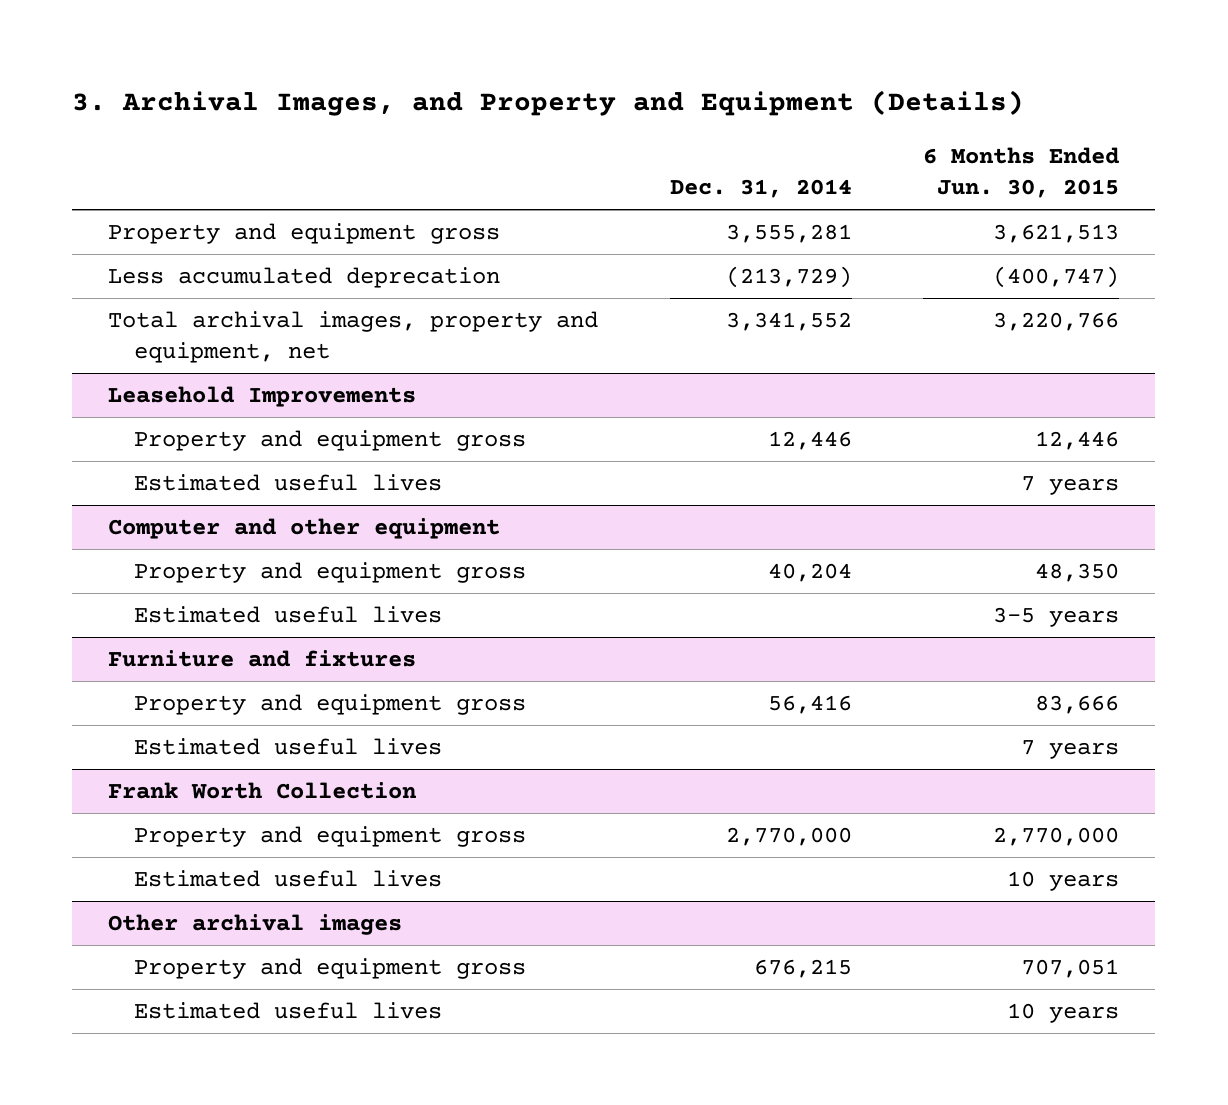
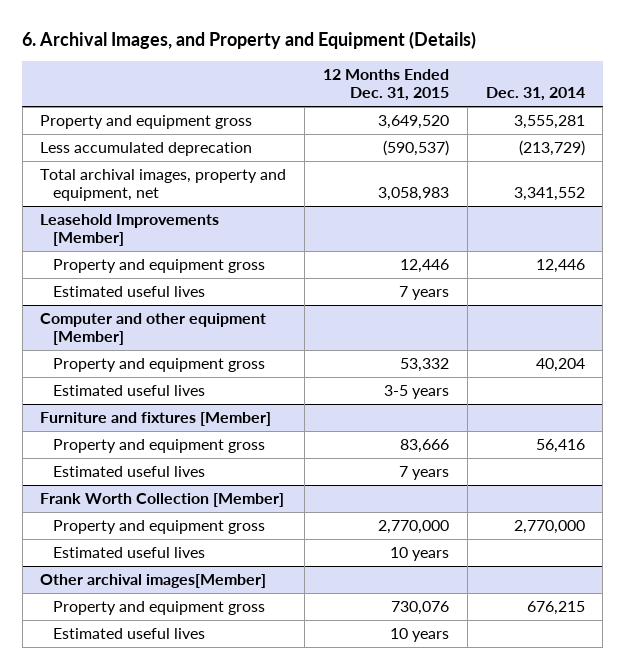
[72,89,1025,116] 3. Archival Images, and Property and Equipment (Details) -> [22,30,477,49] 6. Archival Images, and Property and Equipment (Details)
[923,147,1120,199] 6 Months Ended Jun. 30, 2015 -> none
none -> [322,69,449,102] 12 Months Ended Dec. 31, 2015
[108,386,417,408] Leasehold Improvements -> [40,214,220,246] Leasehold Improvements [Member]
[108,518,501,540] Computer and other equipment -> [40,313,267,345] Computer and other equipment [Member]
[108,650,417,668] Furniture and fixtures -> [40,412,272,427] Furniture and fixtures [Member]
[108,782,418,800] Frank Worth Collection -> [40,493,285,508] Frank Worth Collection [Member]
[108,914,403,936] Other archival images -> [40,574,267,589] Other archival images[Member]

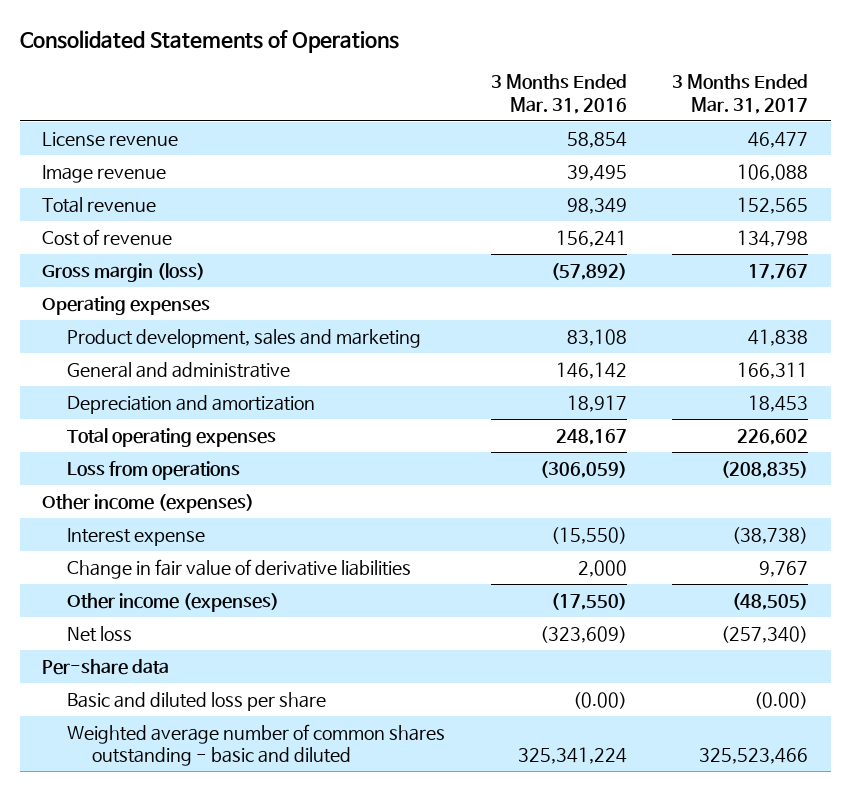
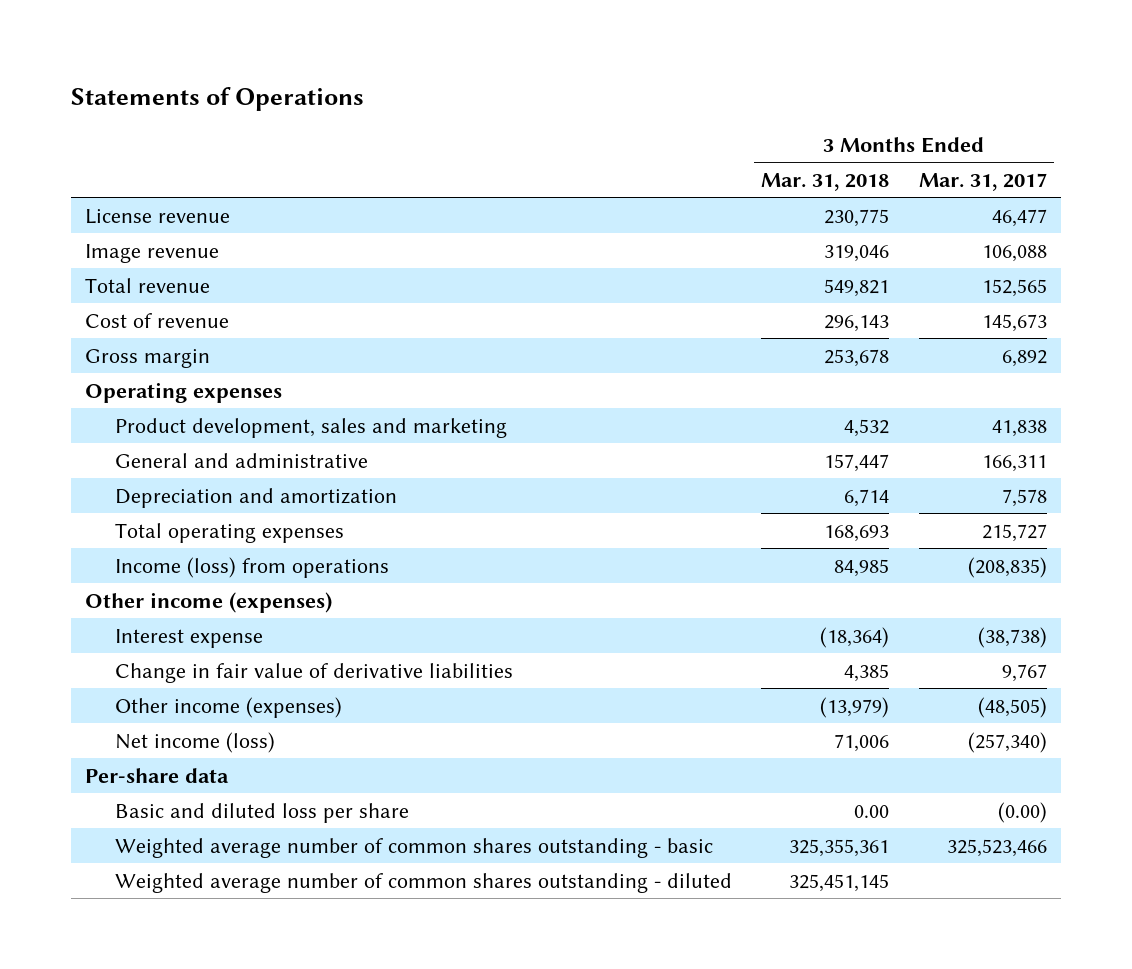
[19,30,399,54] Consolidated Statements of Operations -> [70,87,364,112] Statements of Operations
[490,74,627,114] 3 Months Ended Mar. 31, 2016 -> none
none -> [761,172,890,191] Mar. 31, 2018
[737,229,809,247] 134,798 -> [981,313,1047,332] 145,673
[42,262,206,282] Gross margin (loss) -> [85,348,211,368] Gross margin
[748,263,809,280] 17,767 -> [1001,349,1047,367] 6,892
[748,394,809,412] 18,453 -> [1001,488,1047,507] 7,578
[737,428,809,445] 226,602 -> [981,523,1047,542] 215,727
[67,460,241,480] Loss from operations -> [115,556,390,578] Income (loss) from operations
[67,625,133,642] Net loss -> [115,731,276,753] Net income (loss)
[67,723,446,767] Weighted average number of common shares outstanding - basic and diluted -> [115,837,714,858] Weighted average number of common shares outstanding - basic
none -> [115,872,733,893] Weighted average number of common shares outstanding - diluted

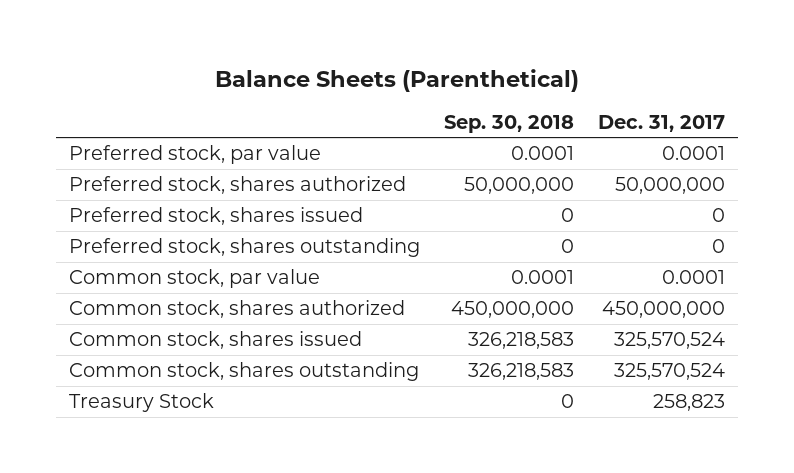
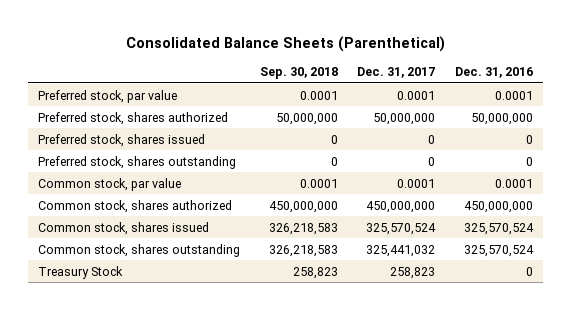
[214,68,579,92] Balance Sheets (Parenthetical) -> [125,35,445,52] Consolidated Balance Sheets (Parenthetical)
none -> [455,66,534,78] Dec. 31, 2016
[614,363,726,381] 325,570,524 -> [366,244,436,257] 325,441,032
[560,394,574,409] 0 -> [292,266,338,279] 258,823

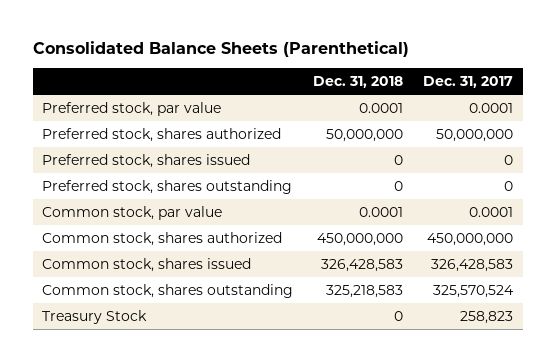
[259,66,338,79] Sep. 30, 2018 -> none
[455,66,534,78] Dec. 31, 2016 -> none
none -> [313,76,404,89] Dec. 31, 2018
[366,222,437,235] 325,570,524 -> [431,258,514,272] 326,428,583
[366,244,436,257] 325,441,032 -> [433,284,515,298] 325,570,524

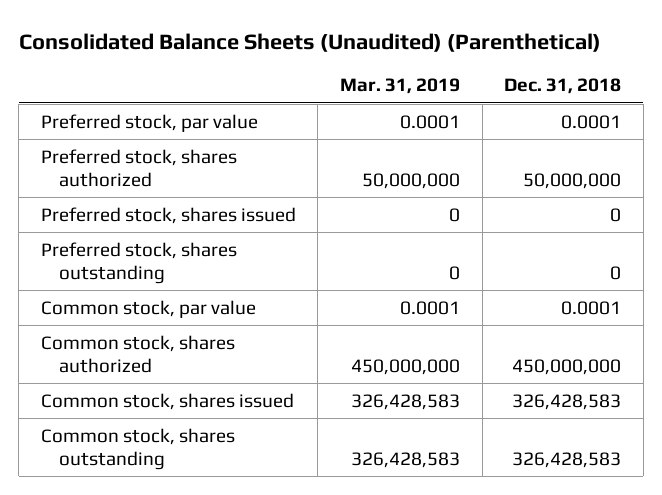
[32,41,409,58] Consolidated Balance Sheets (Parenthetical) -> [18,32,601,52] Consolidated Balance Sheets (Unaudited) (Parenthetical)
[423,76,514,89] Dec. 31, 2017 -> none
none -> [339,78,460,95] Mar. 31, 2019
[42,309,148,324] Treasury Stock -> none
[326,284,404,298] 325,218,583 -> [512,451,622,468] 326,428,583

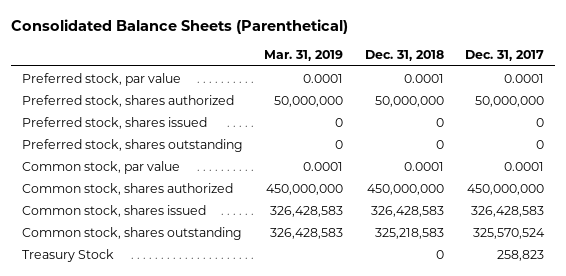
[18,32,601,52] Consolidated Balance Sheets (Unaudited) (Parenthetical) -> [11,18,349,34] Consolidated Balance Sheets (Parenthetical)
none -> [465,49,545,61] Dec. 31, 2017
[512,451,622,468] 326,428,583 -> [374,227,444,239] 325,218,583
none -> [22,248,115,262] Treasury Stock

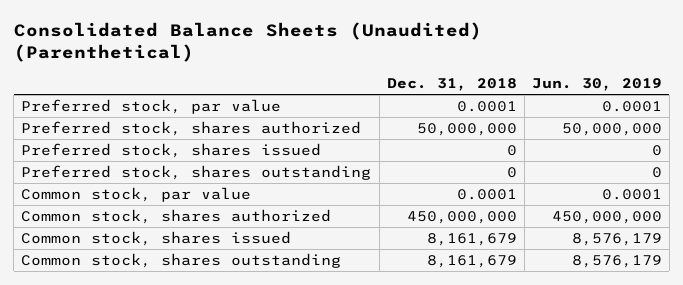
[11,18,349,34] Consolidated Balance Sheets (Parenthetical) -> [13,21,482,62] Consolidated Balance Sheets (Unaudited) (Parenthetical)
[264,49,344,61] Mar. 31, 2019 -> none
[465,49,545,61] Dec. 31, 2017 -> none
none -> [531,78,662,92] Jun. 30, 2019
[22,248,115,262] Treasury Stock -> none
[370,205,444,217] 326,428,583 -> [426,232,517,246] 8,161,679
[374,227,444,239] 325,218,583 -> [426,254,517,268] 8,161,679

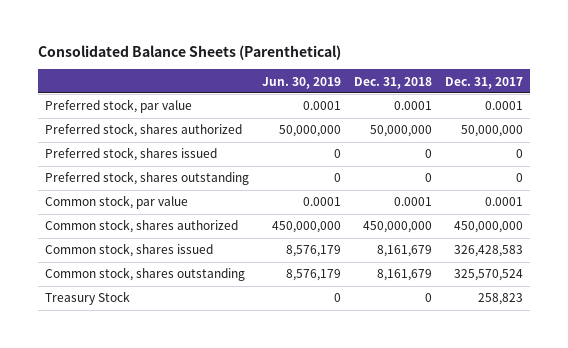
[13,21,482,62] Consolidated Balance Sheets (Unaudited) (Parenthetical) -> [38,45,342,61] Consolidated Balance Sheets (Parenthetical)
none -> [445,76,524,89] Dec. 31, 2017
none -> [44,291,130,306] Treasury Stock

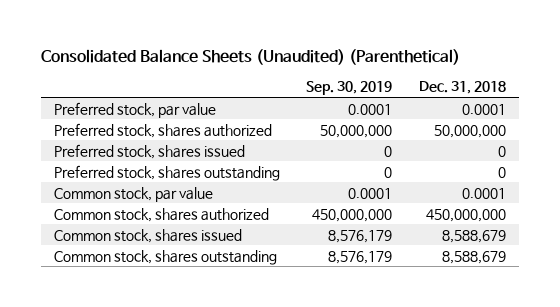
[38,45,342,61] Consolidated Balance Sheets (Parenthetical) -> [40,49,460,66] Consolidated Balance Sheets (Unaudited) (Parenthetical)
[262,76,342,89] Jun. 30, 2019 -> none
[445,76,524,89] Dec. 31, 2017 -> none
none -> [306,81,393,96] Sep. 30, 2019
[44,291,130,306] Treasury Stock -> none
[377,245,433,258] 8,161,679 -> [441,229,506,243] 8,588,679
[377,269,433,282] 8,161,679 -> [441,250,506,264] 8,588,679

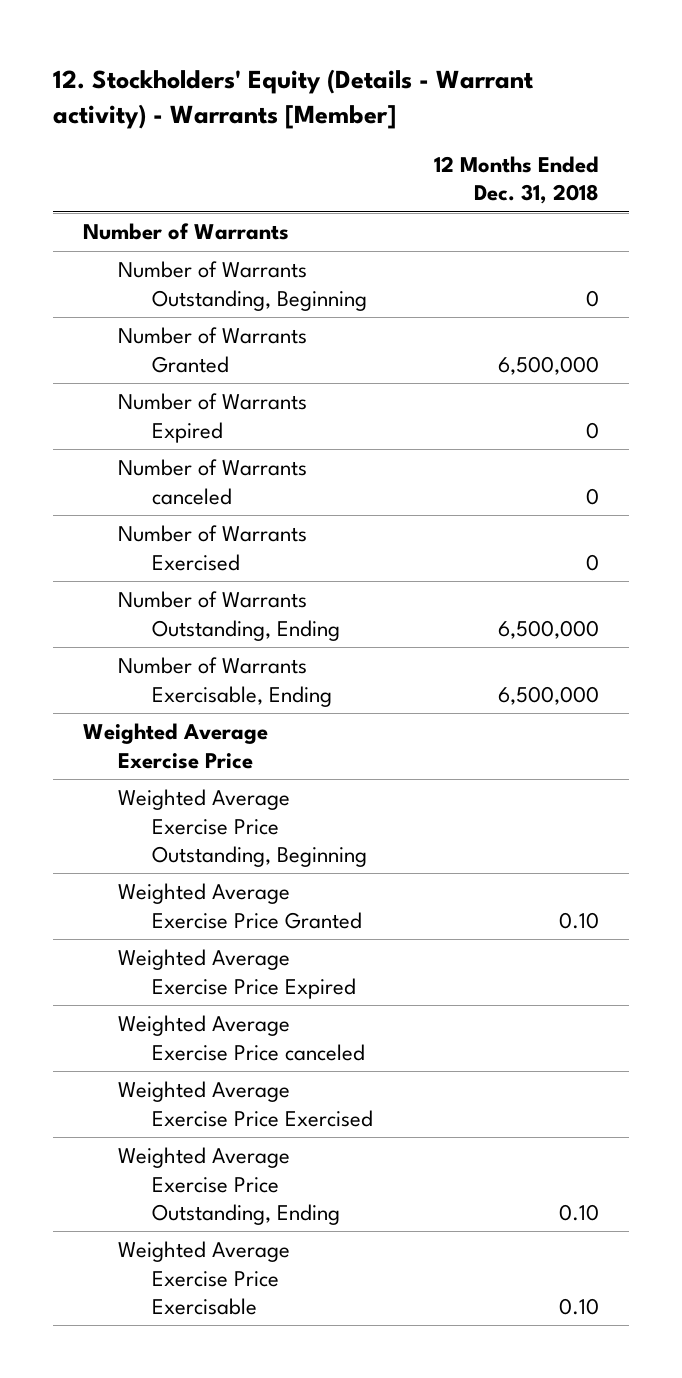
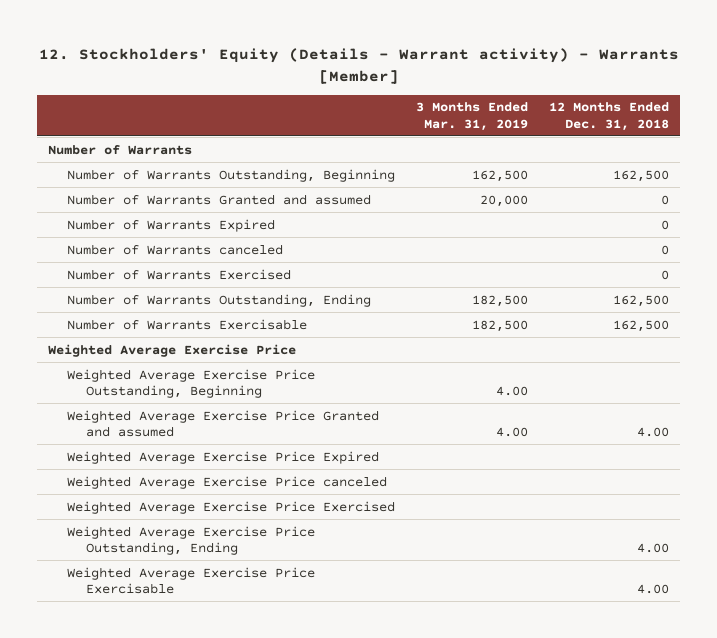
none -> [416,102,529,131] 3 Months Ended Mar. 31, 2019
[585,289,599,307] 0 -> [613,169,670,182] 162,500
[117,327,307,373] Number of Warrants Granted -> [67,193,372,205] Number of Warrants Granted and assumed
[497,355,599,375] 6,500,000 -> [661,194,670,205] 0
[497,619,599,639] 6,500,000 -> [613,294,670,307] 162,500
[117,657,333,707] Number of Warrants Exercisable, Ending -> [67,318,308,330] Number of Warrants Exercisable
[497,685,599,705] 6,500,000 -> [613,319,670,332] 162,500
[117,883,363,929] Weighted Average Exercise Price Granted -> [67,409,380,437] Weighted Average Exercise Price Granted and assumed
[558,911,599,929] 0.10 -> [637,426,670,437] 4.00
[558,1203,599,1221] 0.10 -> [637,542,670,553] 4.00
[558,1297,599,1315] 0.10 -> [637,583,670,594] 4.00

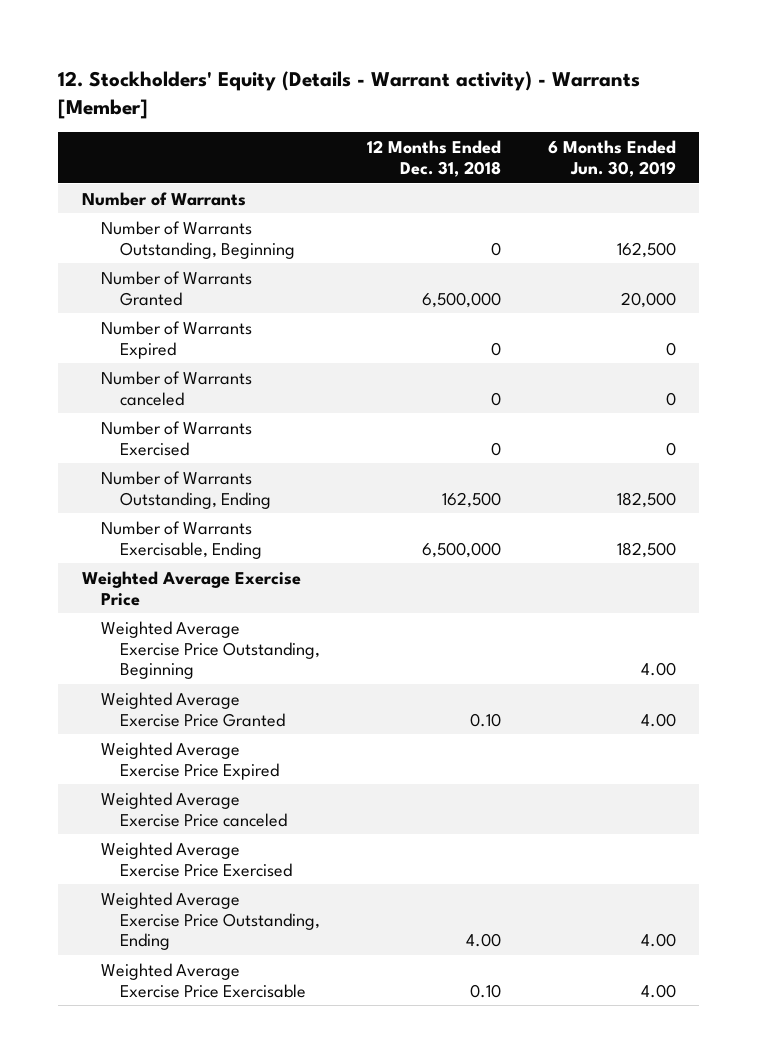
[416,102,529,131] 3 Months Ended Mar. 31, 2019 -> none
none -> [547,140,676,177] 6 Months Ended Jun. 30, 2019
[613,169,670,182] 162,500 -> [490,241,501,256] 0
[67,193,372,205] Number of Warrants Granted and assumed -> [100,270,252,306] Number of Warrants Granted
[661,194,670,205] 0 -> [421,291,501,308] 6,500,000
[67,318,308,330] Number of Warrants Exercisable -> [100,520,263,559] Number of Warrants Exercisable, Ending
[613,319,670,332] 162,500 -> [421,541,501,558] 6,500,000
[67,409,380,437] Weighted Average Exercise Price Granted and assumed -> [100,691,286,727] Weighted Average Exercise Price Granted
[637,426,670,437] 4.00 -> [469,712,501,727] 0.10
[637,583,670,594] 4.00 -> [469,983,501,998] 0.10

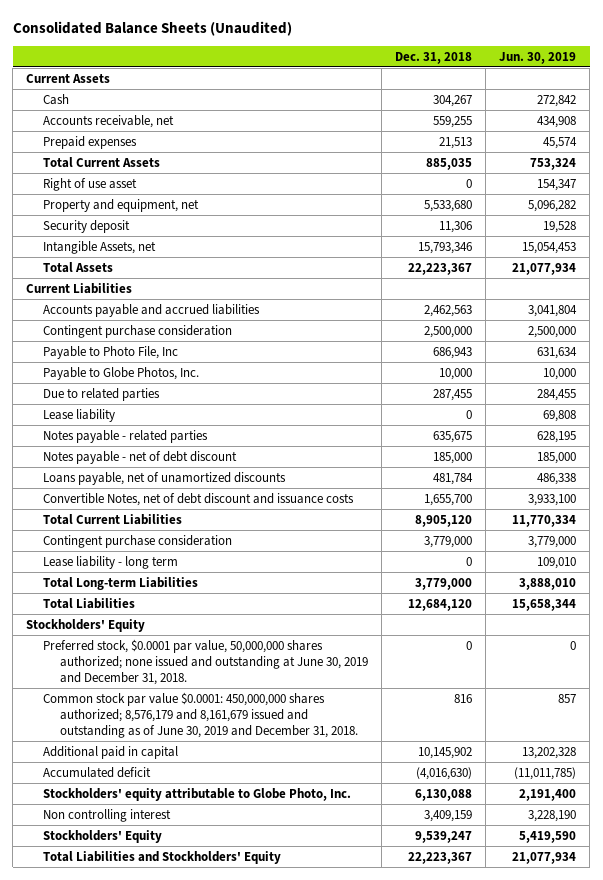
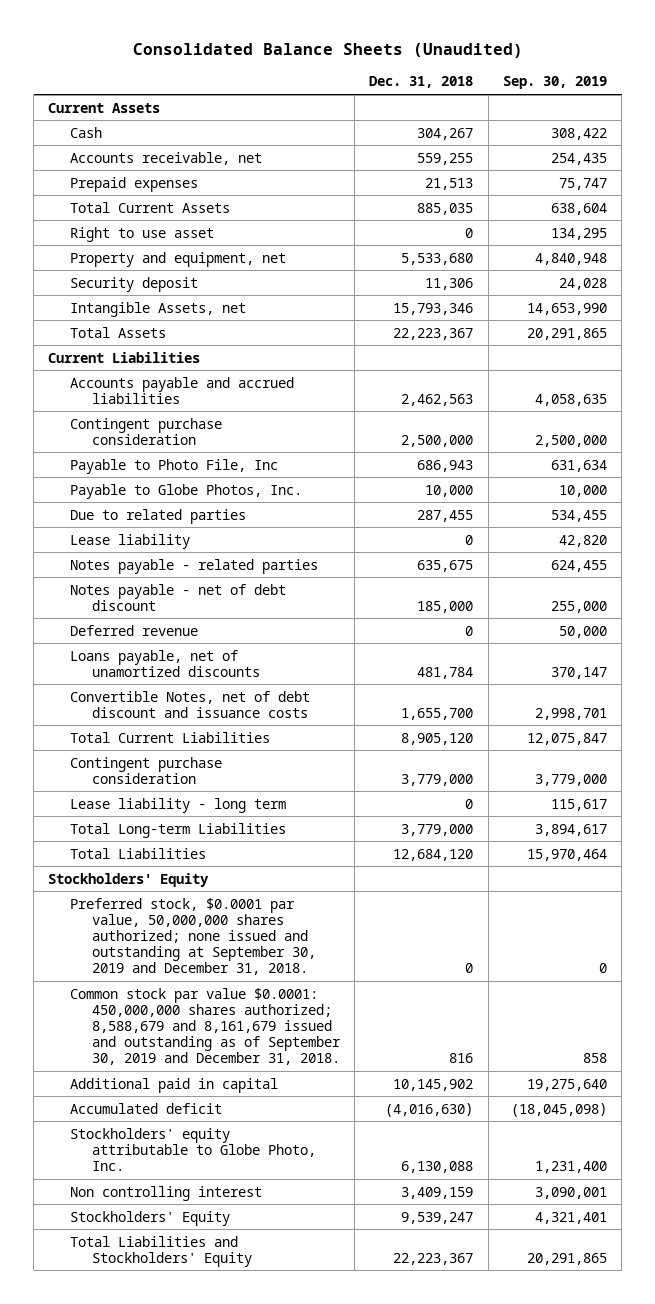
[499,51,577,64] Jun. 30, 2019 -> none
none -> [502,76,607,90] Sep. 30, 2019
[43,177,138,191] Right of use asset -> [70,226,215,242] Right to use asset
none -> [70,624,199,636] Deferred revenue
[43,638,368,686] Preferred stock, $0.0001 par value, 50,000,000 shares authorized; none issued and outstanding at June 30, 2019 and December 31, 2018. -> [70,897,316,976] Preferred stock, $0.0001 par value, 50,000,000 shares authorized; none issued and outstanding at September 30, 2019 and December 31, 2018.
[43,691,358,739] Common stock par value $0.0001: 450,000,000 shares authorized; 8,576,179 and 8,161,679 issued and outstanding as of June 30, 2019 and December 31, 2018. -> [70,987,341,1066] Common stock par value $0.0001: 450,000,000 shares authorized; 8,588,679 and 8,161,679 issued and outstanding as of September 30, 2019 and December 31, 2018.

